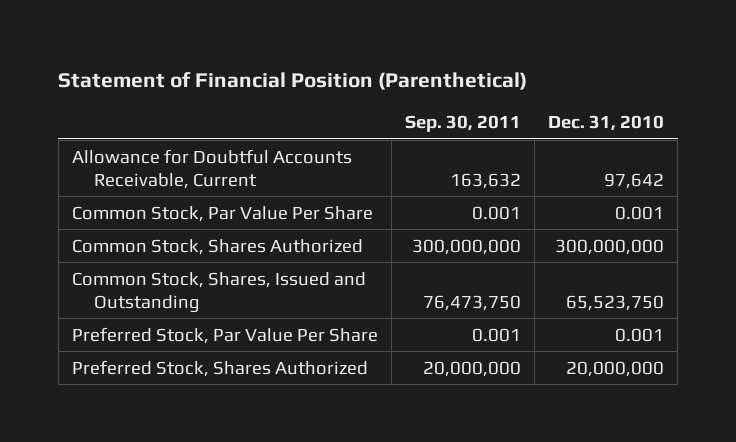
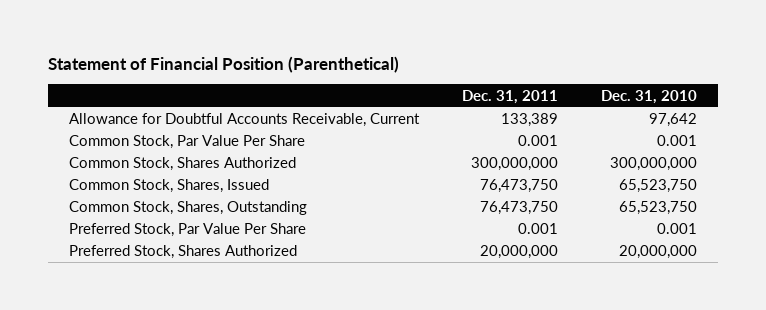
[405,115,522,133] Sep. 30, 2011 -> none
none -> [462,89,559,104] Dec. 31, 2011
none -> [69,179,270,194] Common Stock, Shares, Issued
[72,271,367,313] Common Stock, Shares, Issued and Outstanding -> [69,201,308,216] Common Stock, Shares, Outstanding

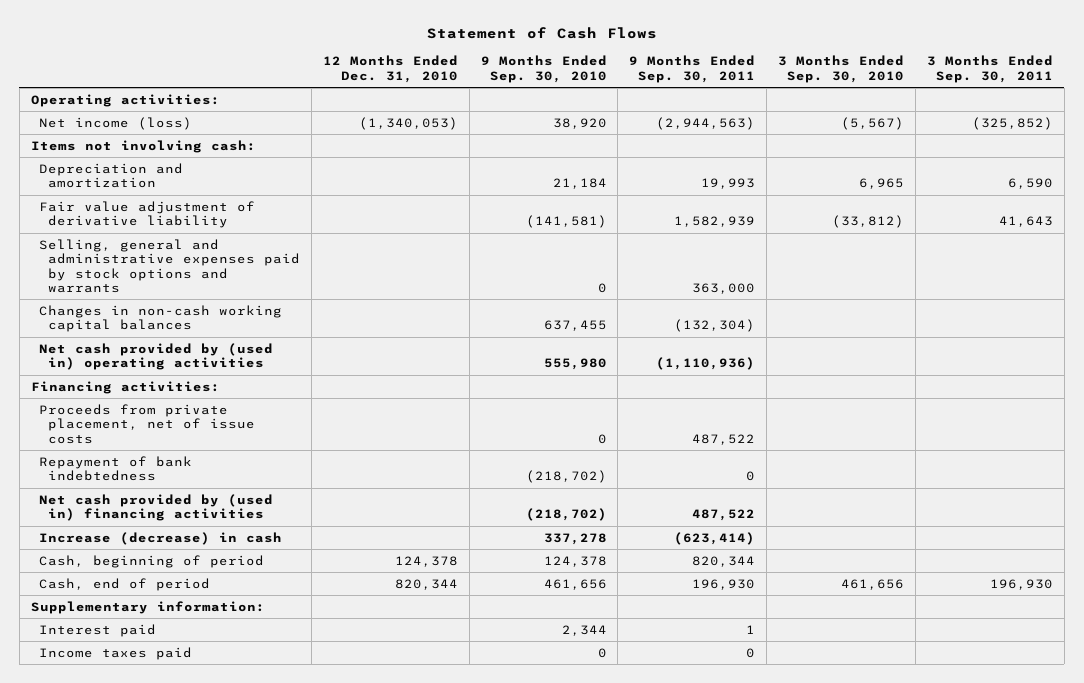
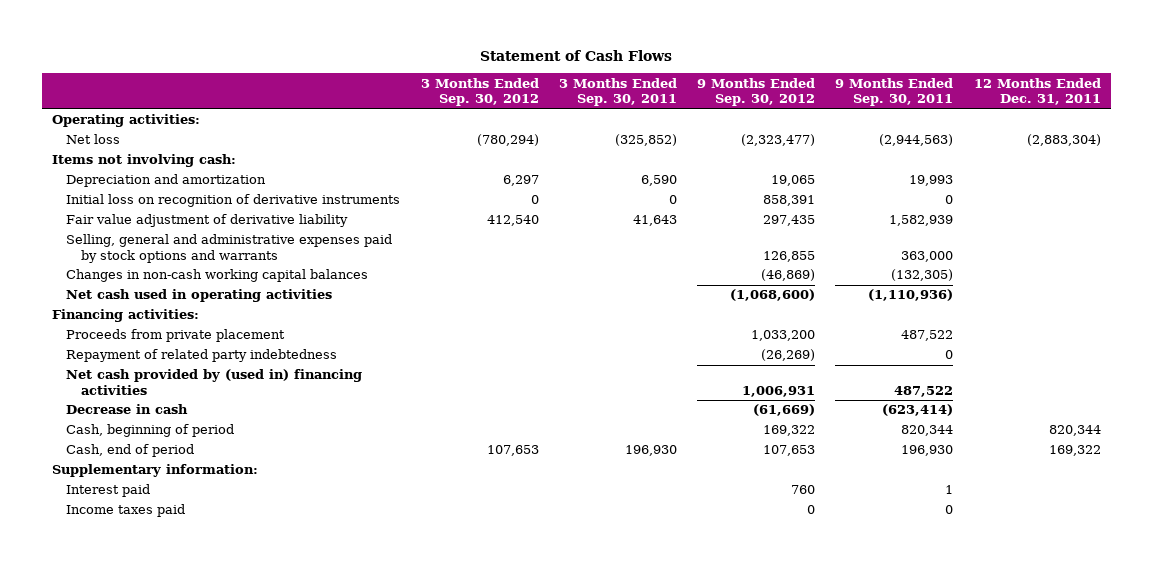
[322,55,458,83] 12 Months Ended Dec. 31, 2010 -> none
[480,55,607,83] 9 Months Ended Sep. 30, 2010 -> none
[778,55,905,83] 3 Months Ended Sep. 30, 2010 -> none
none -> [420,77,539,107] 3 Months Ended Sep. 30, 2012
none -> [697,77,816,107] 9 Months Ended Sep. 30, 2012
none -> [973,77,1101,106] 12 Months Ended Dec. 31, 2011
[39,116,193,130] Net income (loss) -> [66,134,121,145] Net loss
none -> [66,194,401,208] Initial loss on recognition of derivative instruments
[674,319,756,333] (132,304) -> [891,269,954,282] (132,305)
[39,342,274,371] Net cash provided by (used in) operating activities -> [66,289,333,303] Net cash used in operating activities
[39,403,255,444] Proceeds from private placement, net of issue costs -> [66,329,286,343] Proceeds from private placement
[39,455,193,482] Repayment of bank indebtedness -> [66,349,338,363] Repayment of related party indebtedness
[39,531,283,545] Increase (decrease) in cash -> [66,404,189,415] Decrease in cash

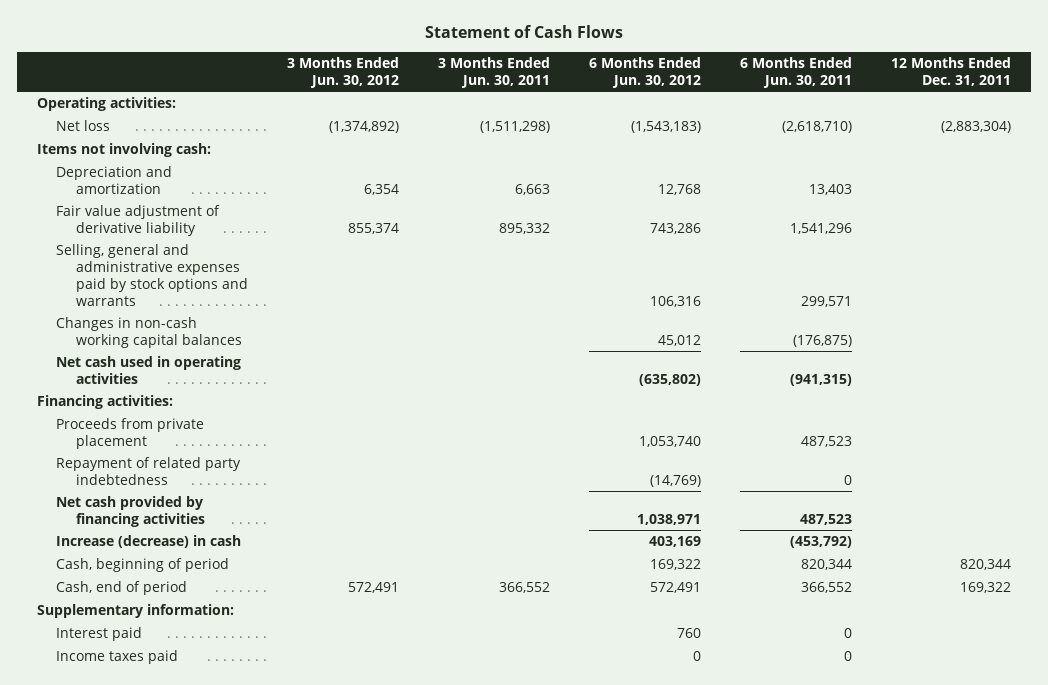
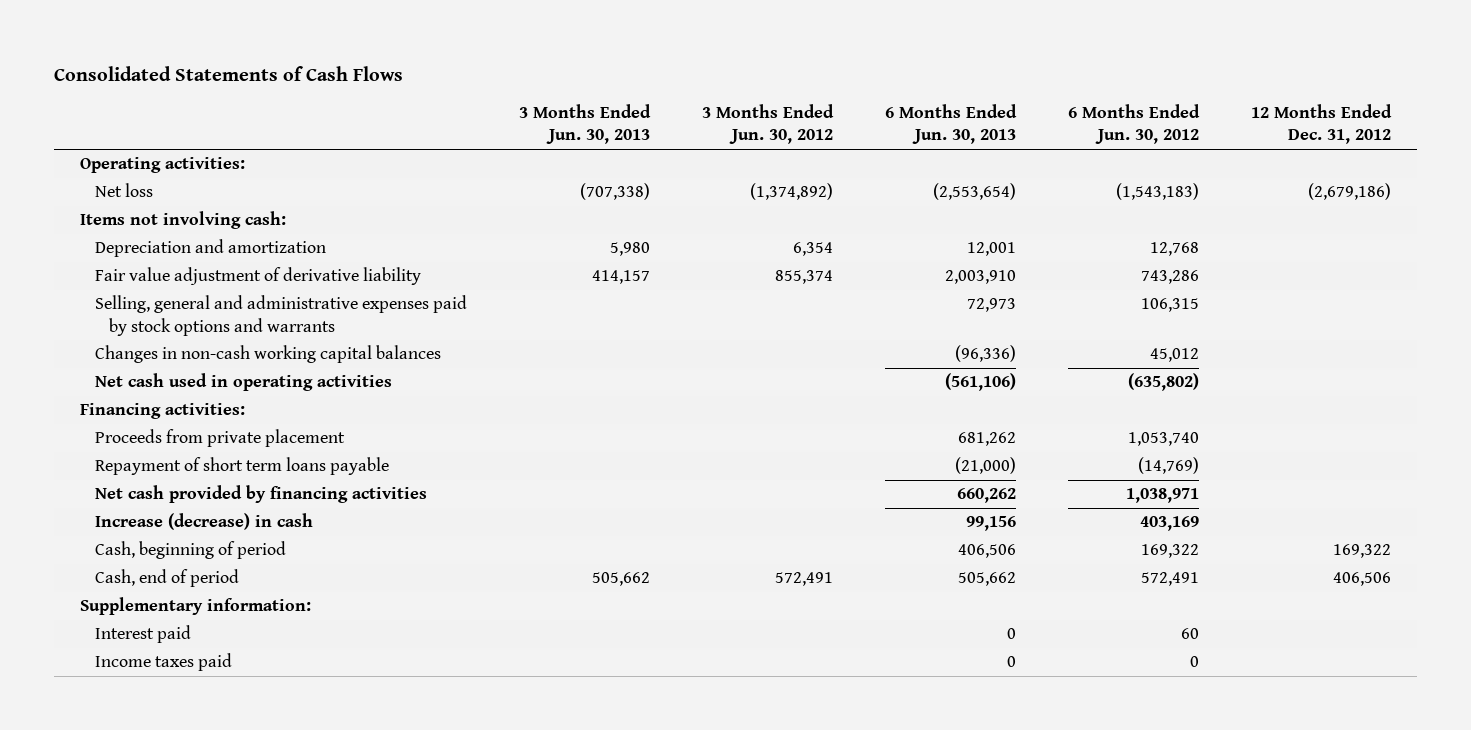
[425,25,624,39] Statement of Cash Flows -> [54,66,404,82] Consolidated Statements of Cash Flows
[437,56,550,88] 3 Months Ended Jun. 30, 2011 -> none
[740,56,853,88] 6 Months Ended Jun. 30, 2011 -> none
[891,56,1012,86] 12 Months Ended Dec. 31, 2011 -> none
none -> [518,103,651,145] 3 Months Ended Jun. 30, 2013
none -> [884,103,1017,145] 6 Months Ended Jun. 30, 2013
none -> [1250,103,1392,145] 12 Months Ended Dec. 31, 2012
[650,295,702,307] 106,316 -> [1140,298,1199,313] 106,315
[56,457,242,485] Repayment of related party indebtedness -> [94,457,389,476] Repayment of short term loans payable
[677,628,702,639] 760 -> [1180,628,1199,640] 60

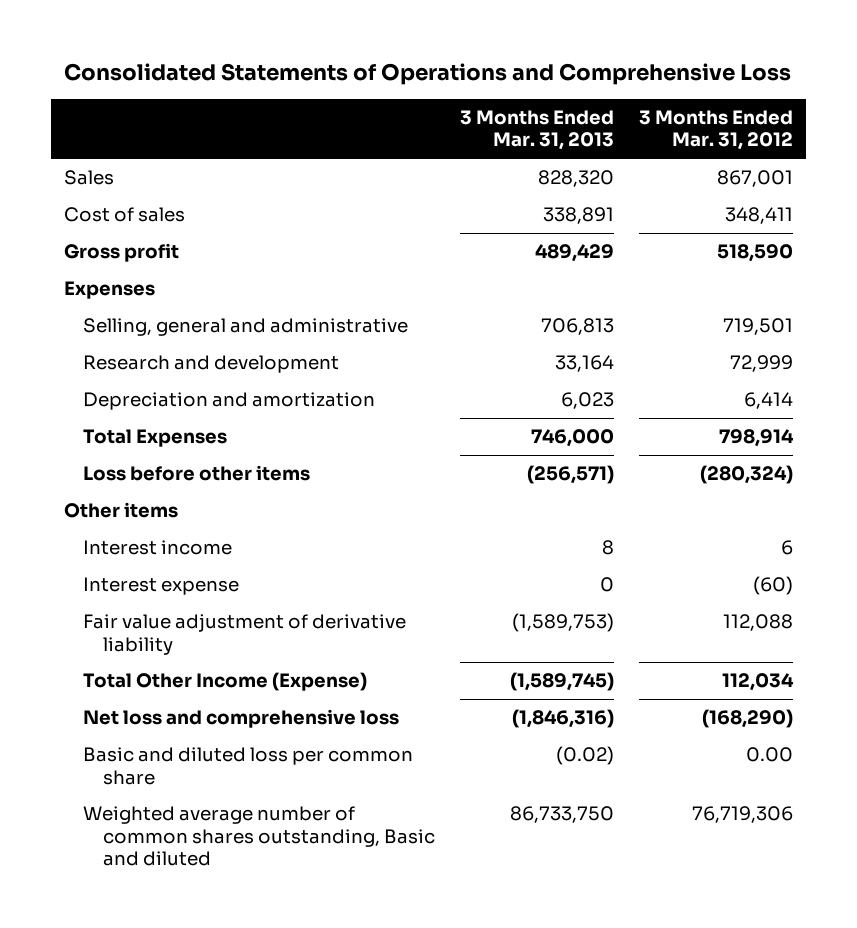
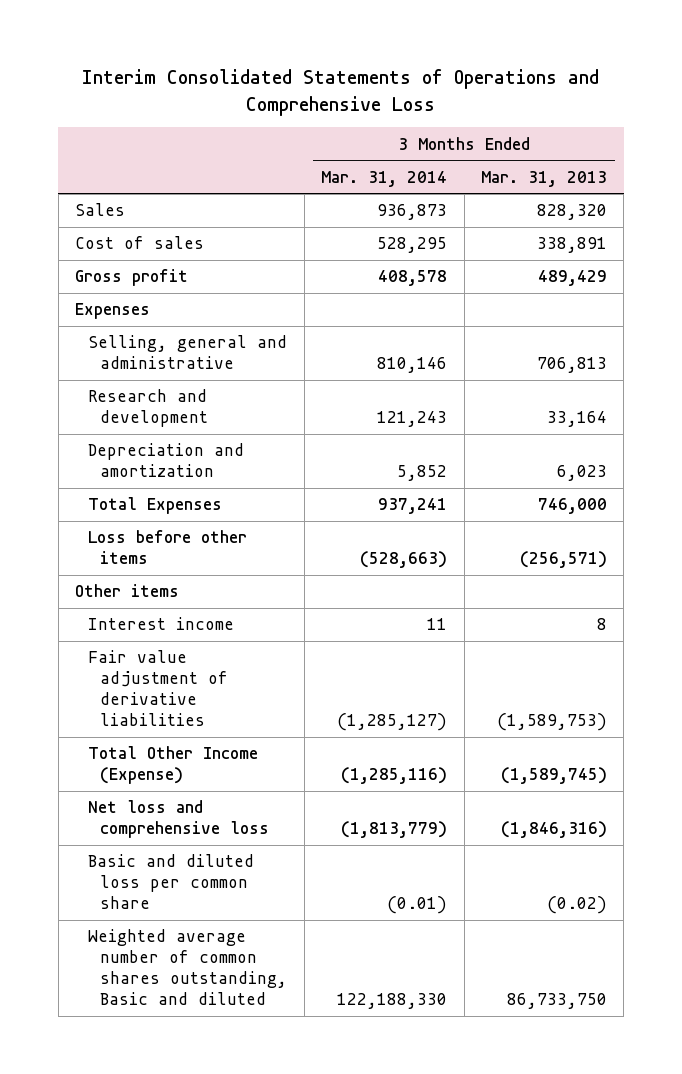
[64,63,792,86] Consolidated Statements of Operations and Comprehensive Loss -> [82,69,600,116] Interim Consolidated Statements of Operations and Comprehensive Loss
[638,109,793,151] 3 Months Ended Mar. 31, 2012 -> none
none -> [321,170,448,187] Mar. 31, 2014
[83,577,240,596] Interest expense -> none
[83,614,407,655] Fair value adjustment of derivative liability -> [87,650,229,727] Fair value adjustment of derivative liabilities

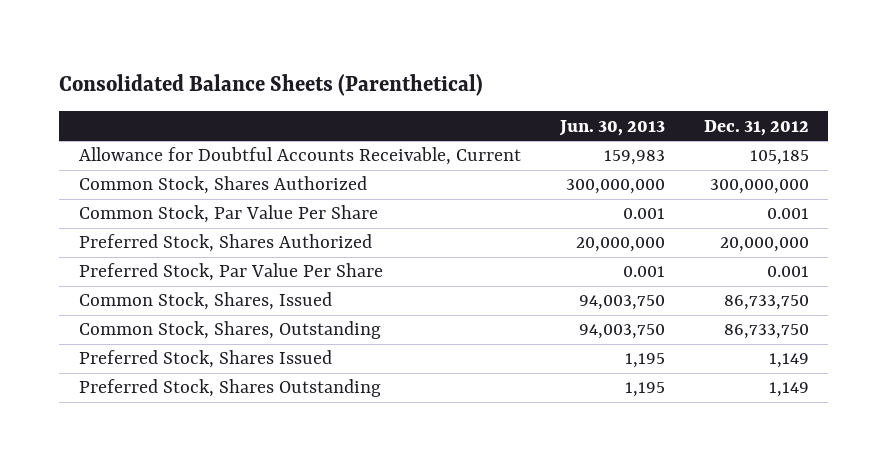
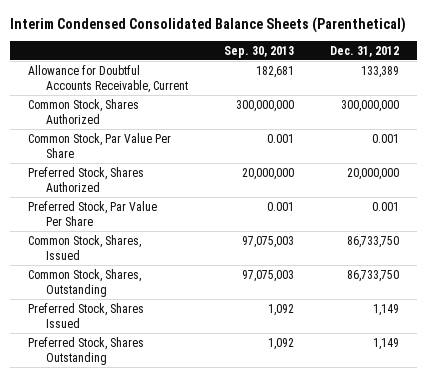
[59,74,484,97] Consolidated Balance Sheets (Parenthetical) -> [9,16,406,33] Interim Condensed Consolidated Balance Sheets (Parenthetical)
[558,119,665,136] Jun. 30, 2013 -> none
none -> [223,45,294,58] Sep. 30, 2013
[749,150,809,166] 105,185 -> [360,65,399,78] 133,389

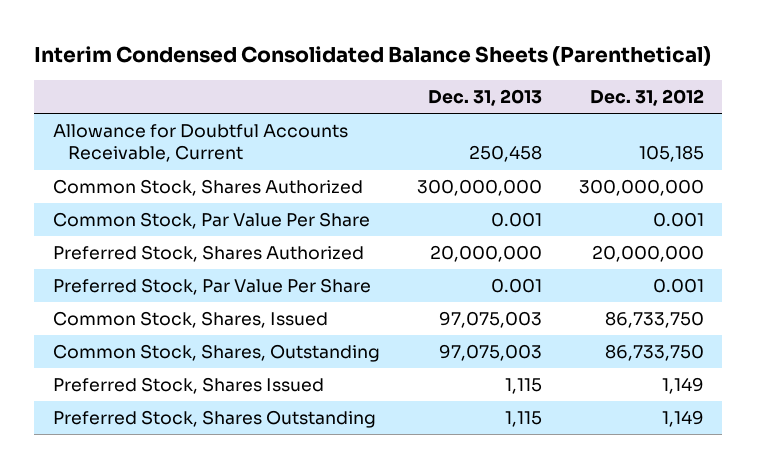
[223,45,294,58] Sep. 30, 2013 -> none
none -> [427,88,542,106] Dec. 31, 2013
[360,65,399,78] 133,389 -> [638,145,704,163] 105,185

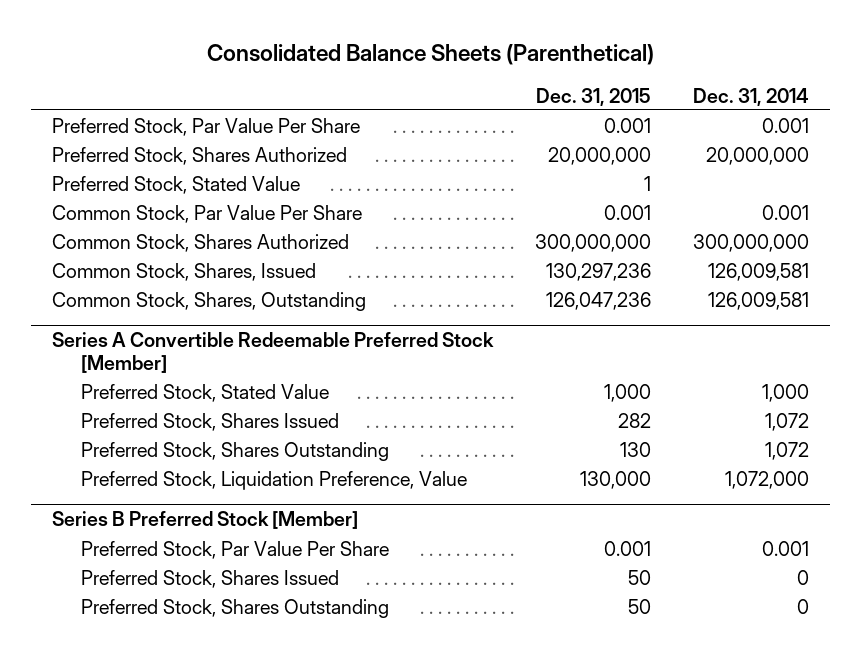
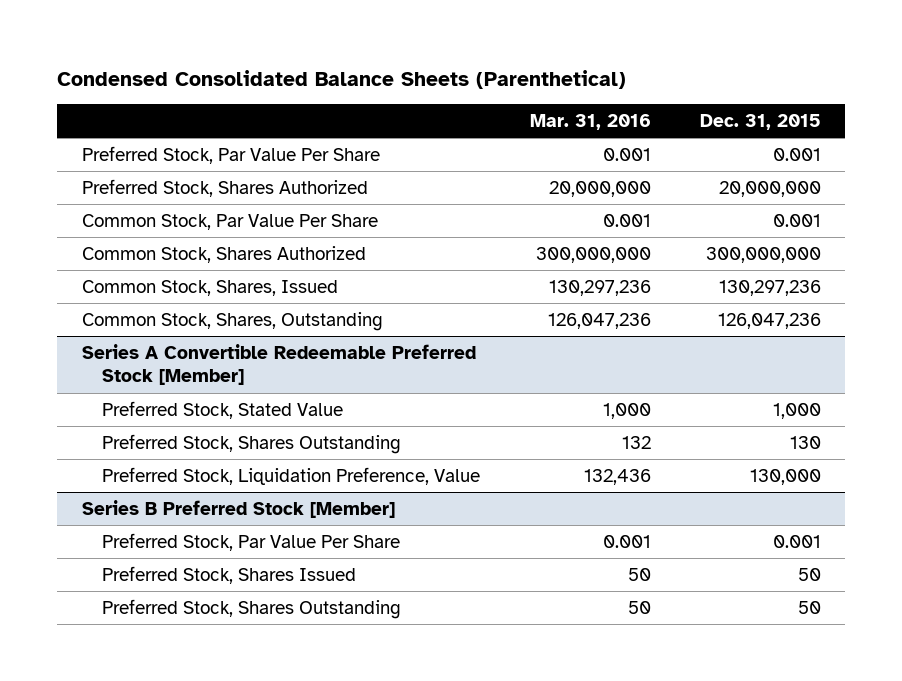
[206,44,654,66] Consolidated Balance Sheets (Parenthetical) -> [56,69,626,89] Condensed Consolidated Balance Sheets (Parenthetical)
[693,87,810,106] Dec. 31, 2014 -> none
none -> [529,114,651,131] Mar. 31, 2016
[52,175,301,194] Preferred Stock, Stated Value -> none
[81,412,340,431] Preferred Stock, Shares Issued -> none

